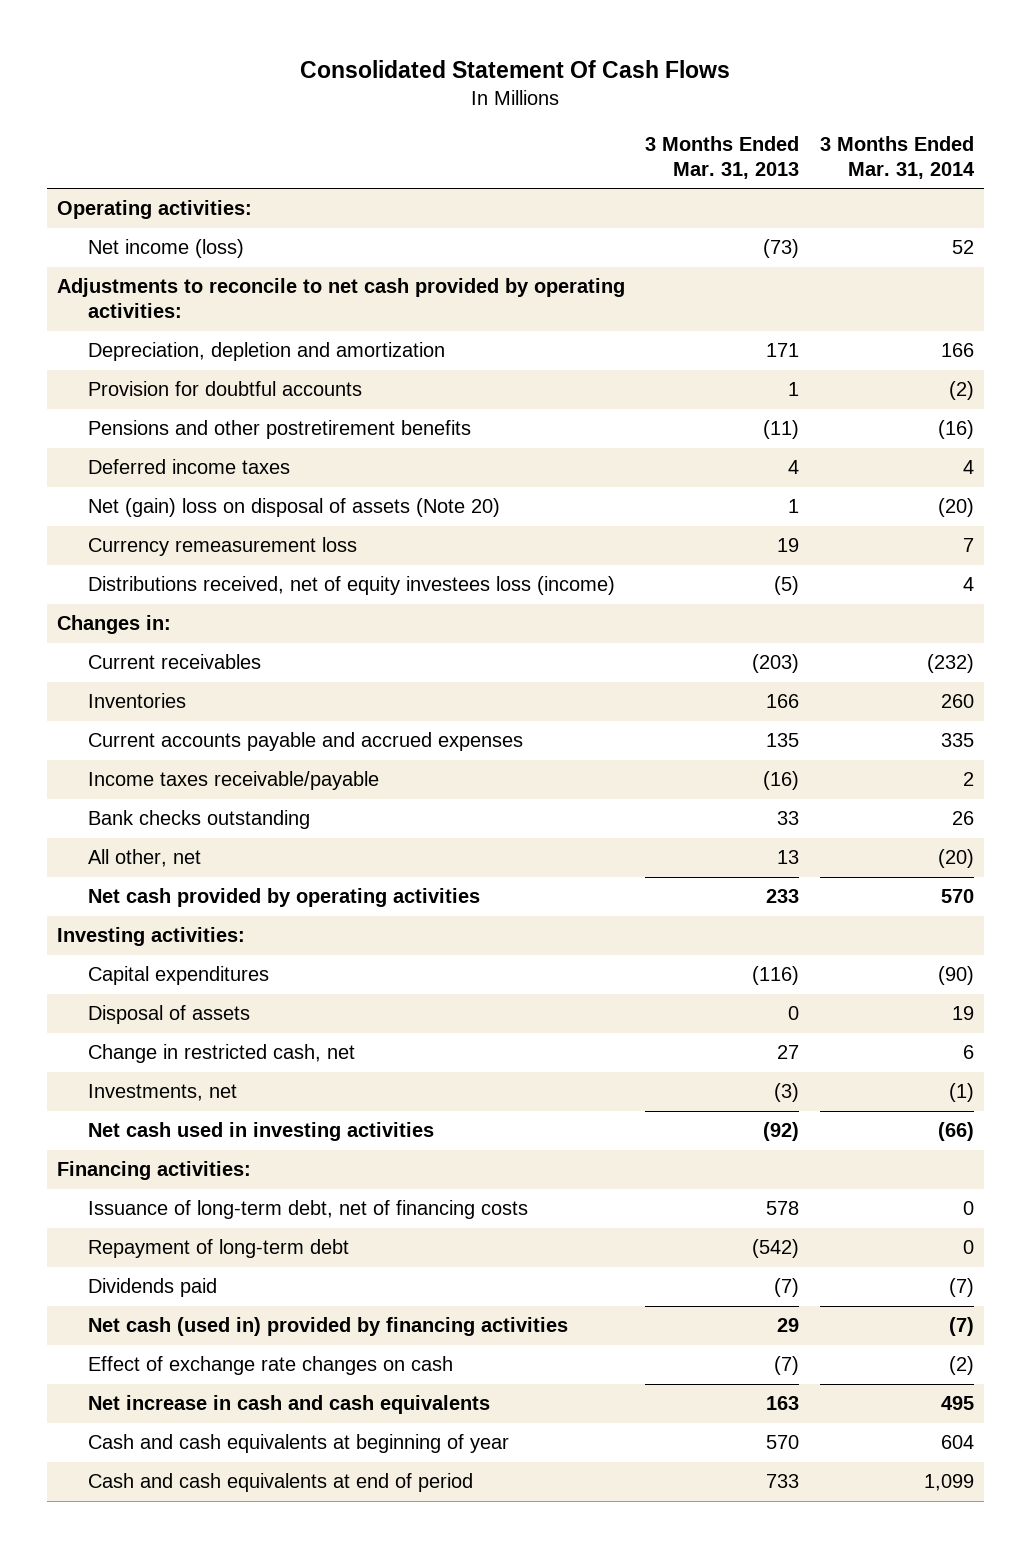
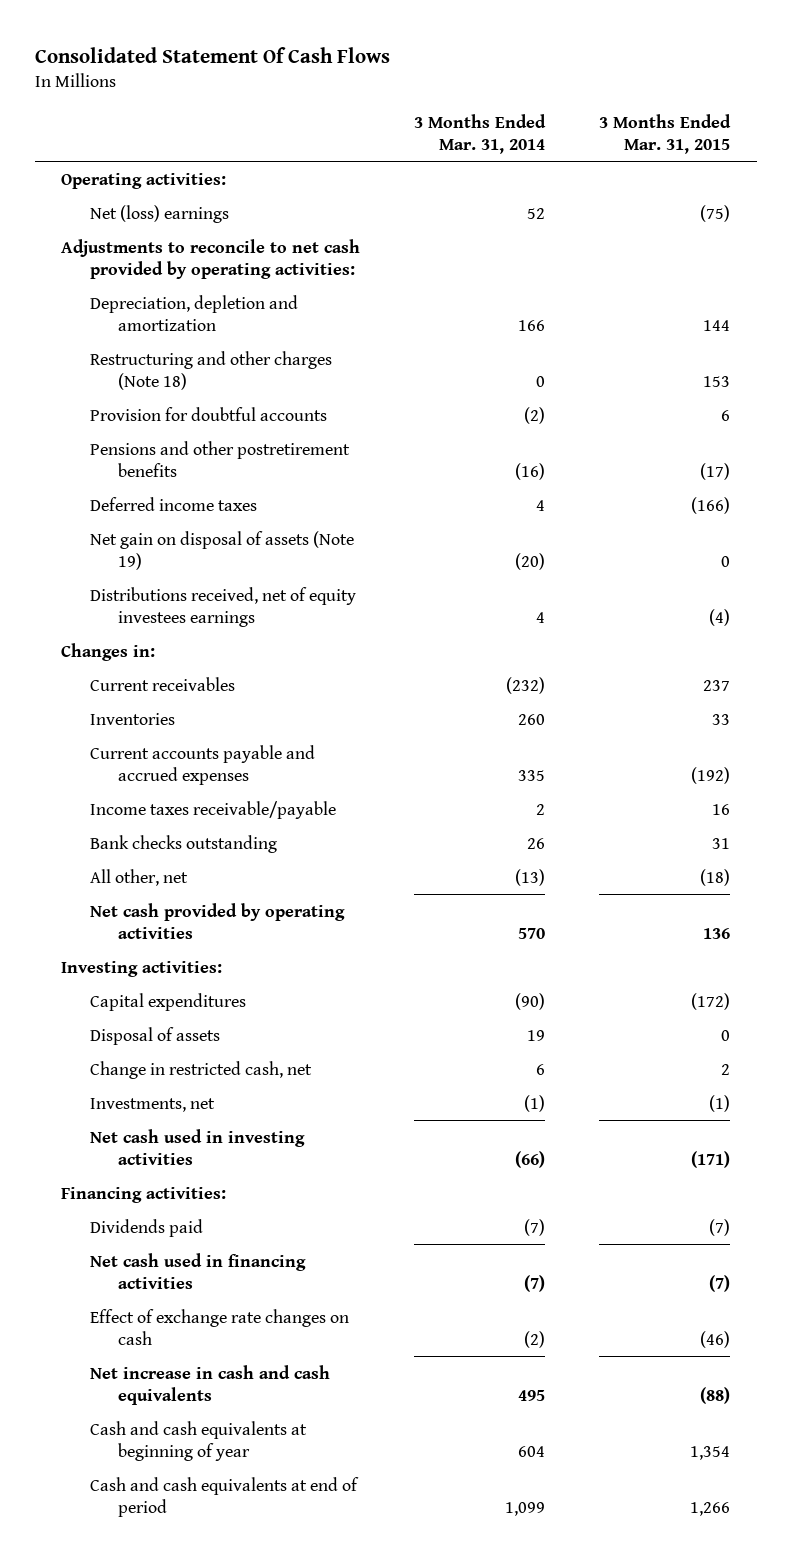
[645,135,800,179] 3 Months Ended Mar. 31, 2013 -> none
none -> [598,113,731,155] 3 Months Ended Mar. 31, 2015
[88,239,245,259] Net income (loss) -> [89,204,229,223] Net (loss) earnings
none -> [89,350,332,390] Restructuring and other charges (Note 18)
[88,537,358,557] Currency remeasurement loss -> none
[88,498,501,518] Net (gain) loss on disposal of assets (Note 20) -> [89,530,354,570] Net gain on disposal of assets (Note 19)
[88,576,616,596] Distributions received, net of equity investees loss (income) -> [89,586,356,627] Distributions received, net of equity investees earnings
[937,849,974,869] (20) -> [515,868,546,886] (13)
[88,1200,529,1220] Issuance of long-term debt, net of financing costs -> none
[88,1239,350,1259] Repayment of long-term debt -> none
[88,1317,569,1337] Net cash (used in) provided by financing activities -> [89,1252,306,1289] Net cash used in financing activities

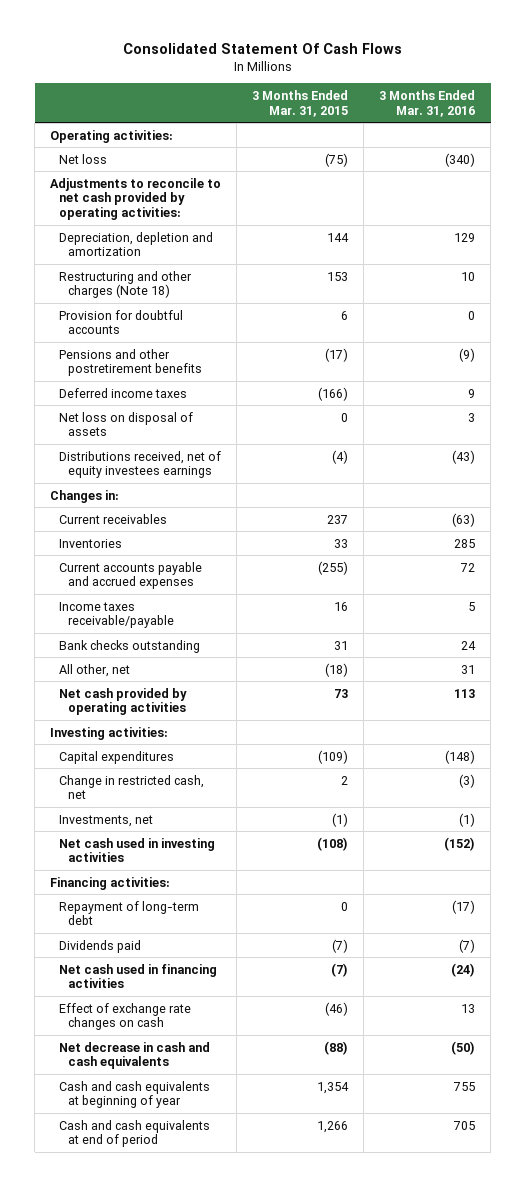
[414,113,547,155] 3 Months Ended Mar. 31, 2014 -> none
none -> [379,89,476,117] 3 Months Ended Mar. 31, 2016
[89,204,229,223] Net (loss) earnings -> [58,153,107,164] Net loss
[89,530,354,570] Net gain on disposal of assets (Note 19) -> [58,411,193,437] Net loss on disposal of assets
[690,766,730,784] (192) -> [318,560,349,575] (255)
[702,927,730,939] 136 -> [334,688,349,698] 73
[89,1026,220,1045] Disposal of assets -> none
[690,992,730,1010] (172) -> [318,749,349,764] (109)
[690,1150,730,1168] (171) -> [317,836,349,851] (108)
none -> [58,900,199,926] Repayment of long-term debt
[89,1364,330,1405] Net increase in cash and cash equivalents -> [58,1041,210,1070] Net decrease in cash and cash equivalents

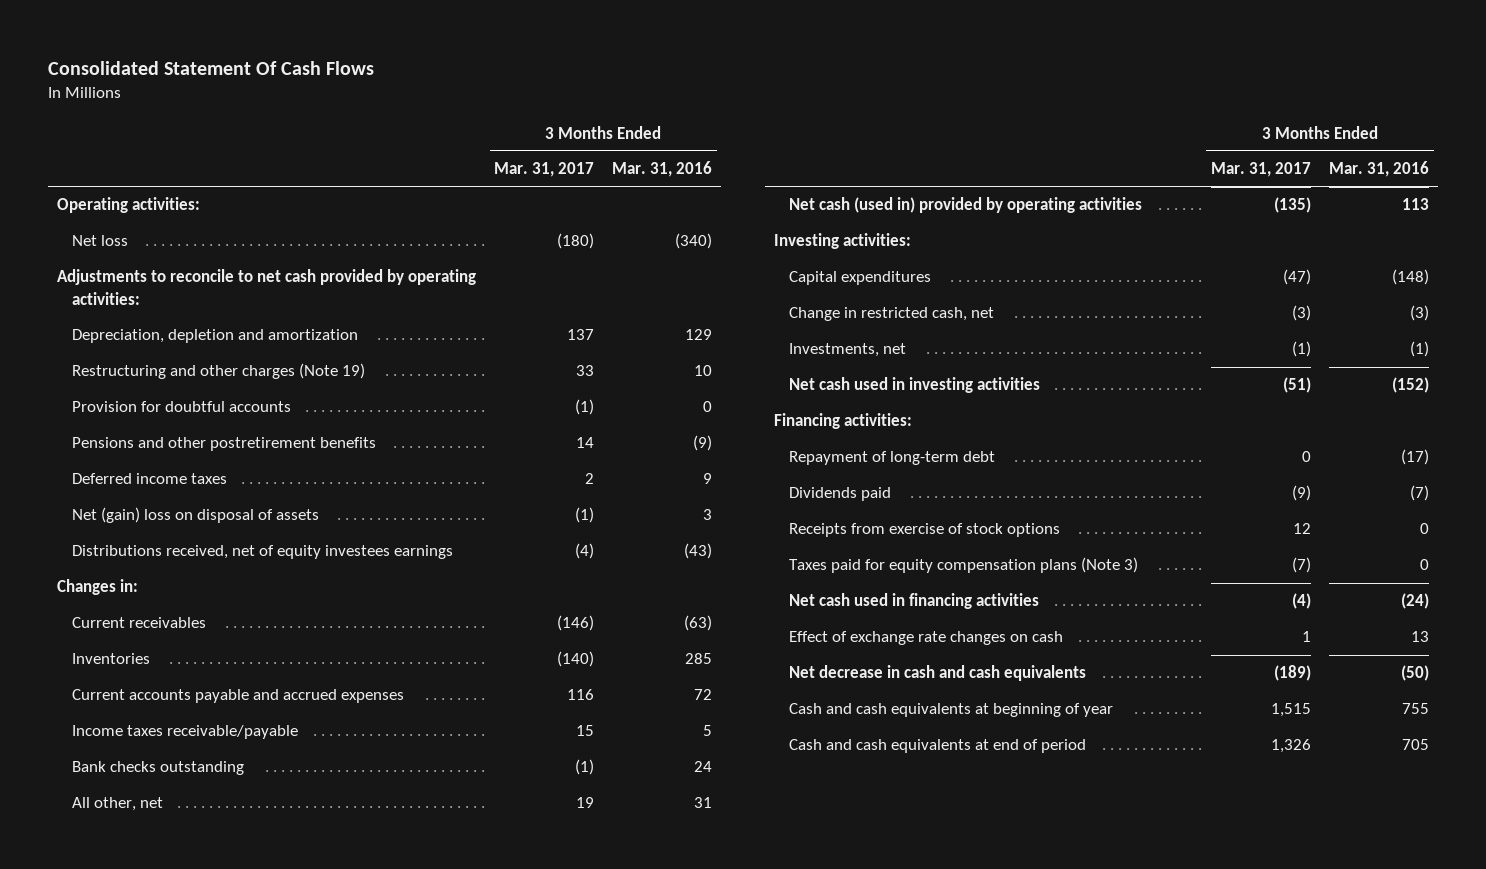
[252,89,349,117] 3 Months Ended Mar. 31, 2015 -> none
none -> [494,162,595,178] Mar. 31, 2017
[58,270,192,299] Restructuring and other charges (Note 18) -> [72,363,366,380] Restructuring and other charges (Note 19)
[58,411,193,437] Net loss on disposal of assets -> [72,507,320,524] Net (gain) loss on disposal of assets
[58,687,187,716] Net cash provided by operating activities -> [788,197,1142,214] Net cash (used in) provided by operating activities
none -> [788,523,1060,538] Receipts from exercise of stock options
none -> [788,557,1138,574] Taxes paid for equity compensation plans (Note 3)

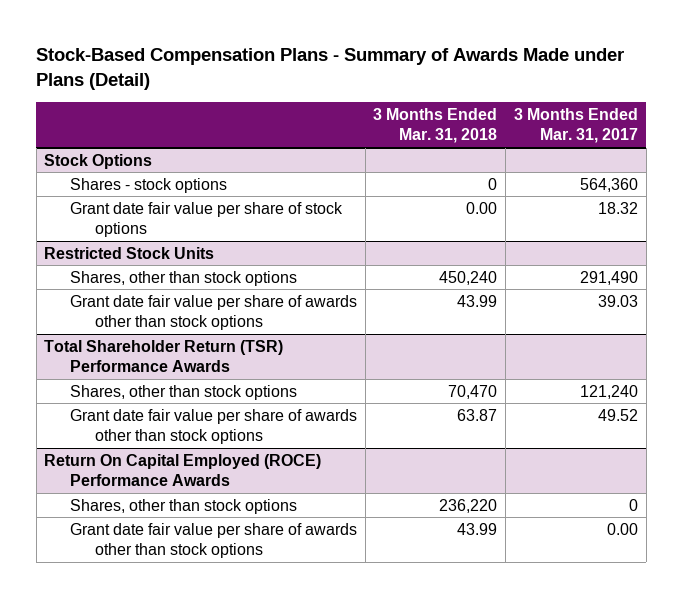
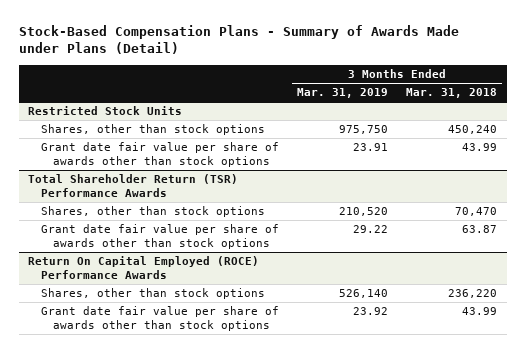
[514,107,639,144] 3 Months Ended Mar. 31, 2017 -> none
none -> [296,88,388,99] Mar. 31, 2019
[44,153,153,169] Stock Options -> none
[69,177,227,193] Shares - stock options -> none
[69,201,343,238] Grant date fair value per share of stock options -> none

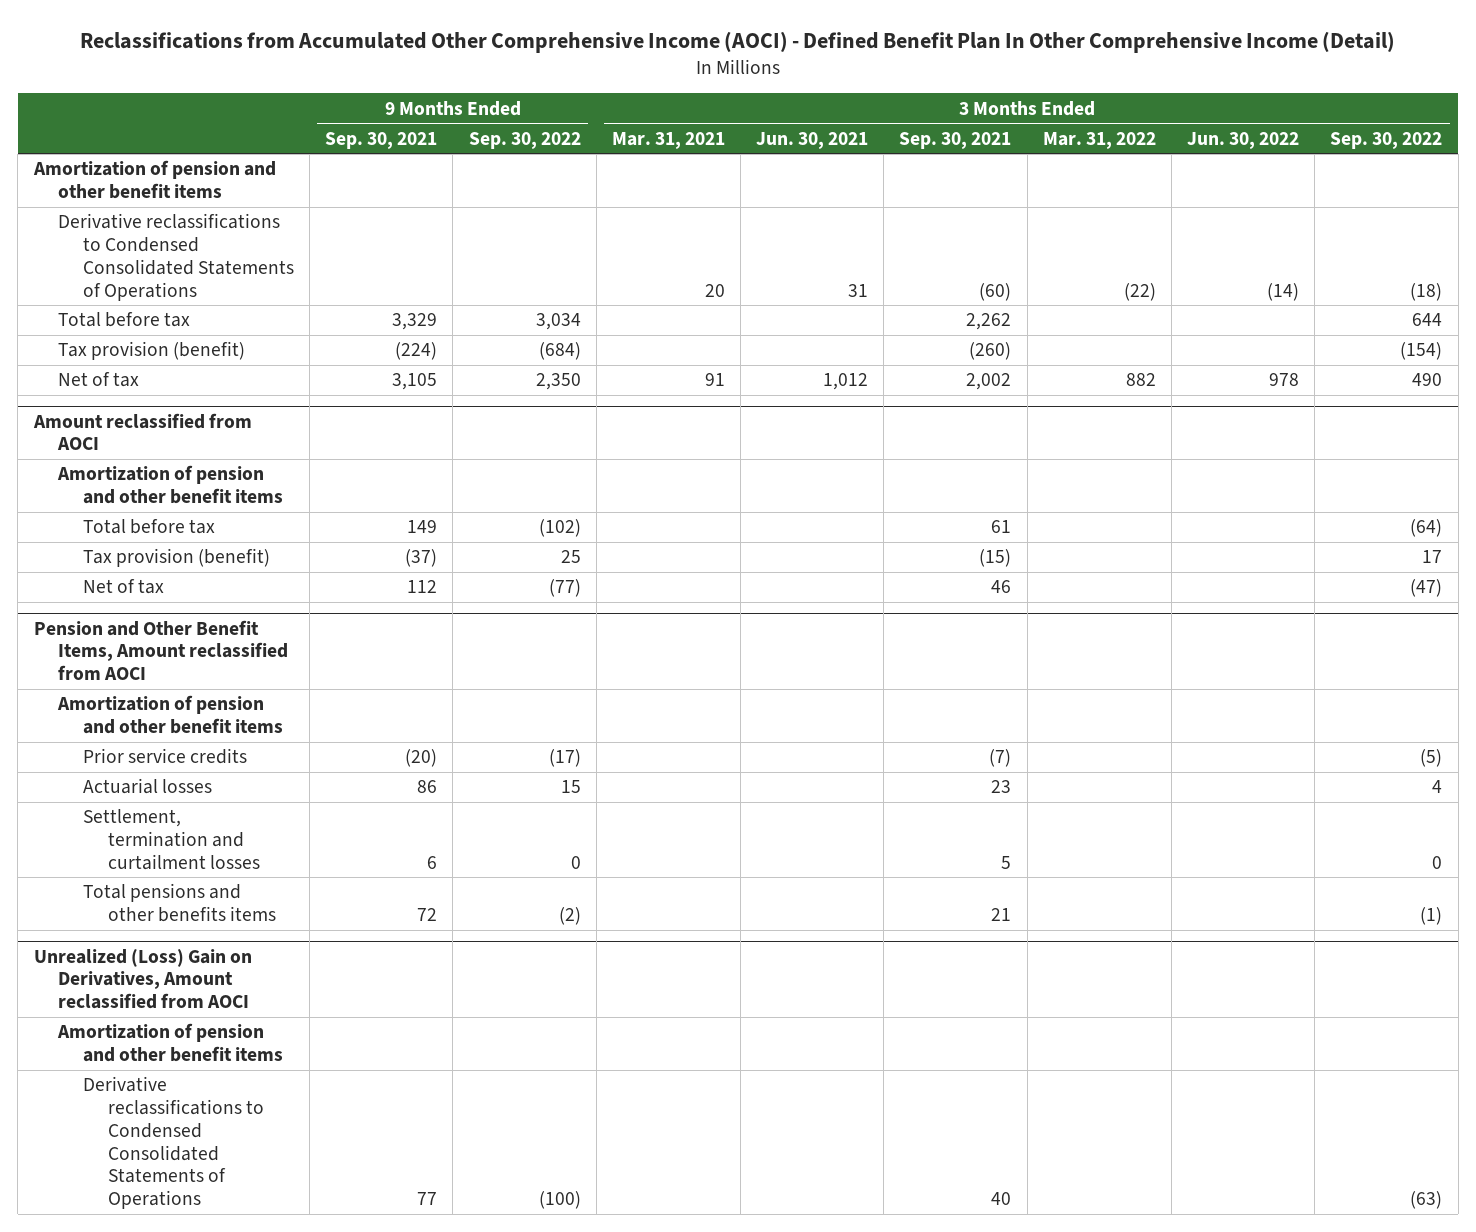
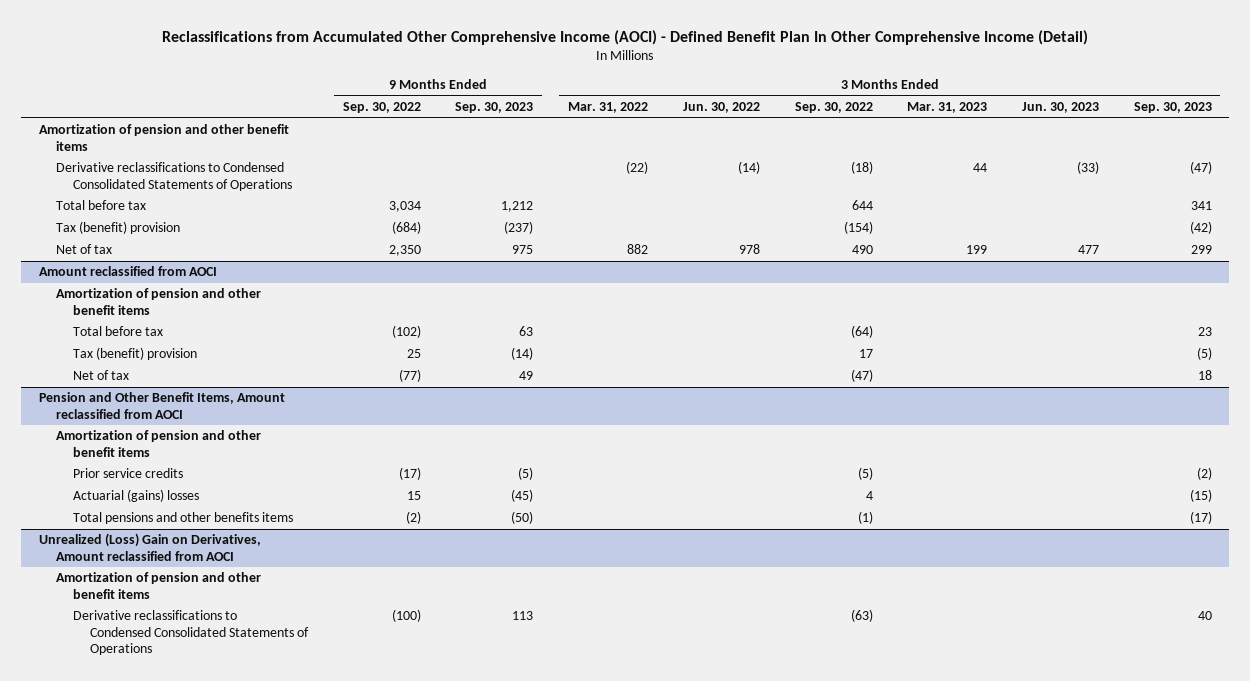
[325,131,438,149] Sep. 30, 2021 -> none
[611,131,725,149] Mar. 31, 2021 -> none
[756,131,869,149] Jun. 30, 2021 -> none
[899,131,1012,149] Sep. 30, 2021 -> none
none -> [455,101,534,113] Sep. 30, 2023
none -> [907,101,988,113] Mar. 31, 2023
none -> [1021,101,1099,113] Jun. 30, 2023
none -> [1133,101,1212,113] Sep. 30, 2023
[58,341,246,361] Tax provision (benefit) -> [55,221,180,235] Tax (benefit) provision
[82,548,270,568] Tax provision (benefit) -> [72,347,197,361] Tax (benefit) provision
[82,809,260,870] Settlement, termination and curtailment losses -> none
[82,778,212,795] Actuarial losses -> [72,489,199,503] Actuarial (gains) losses

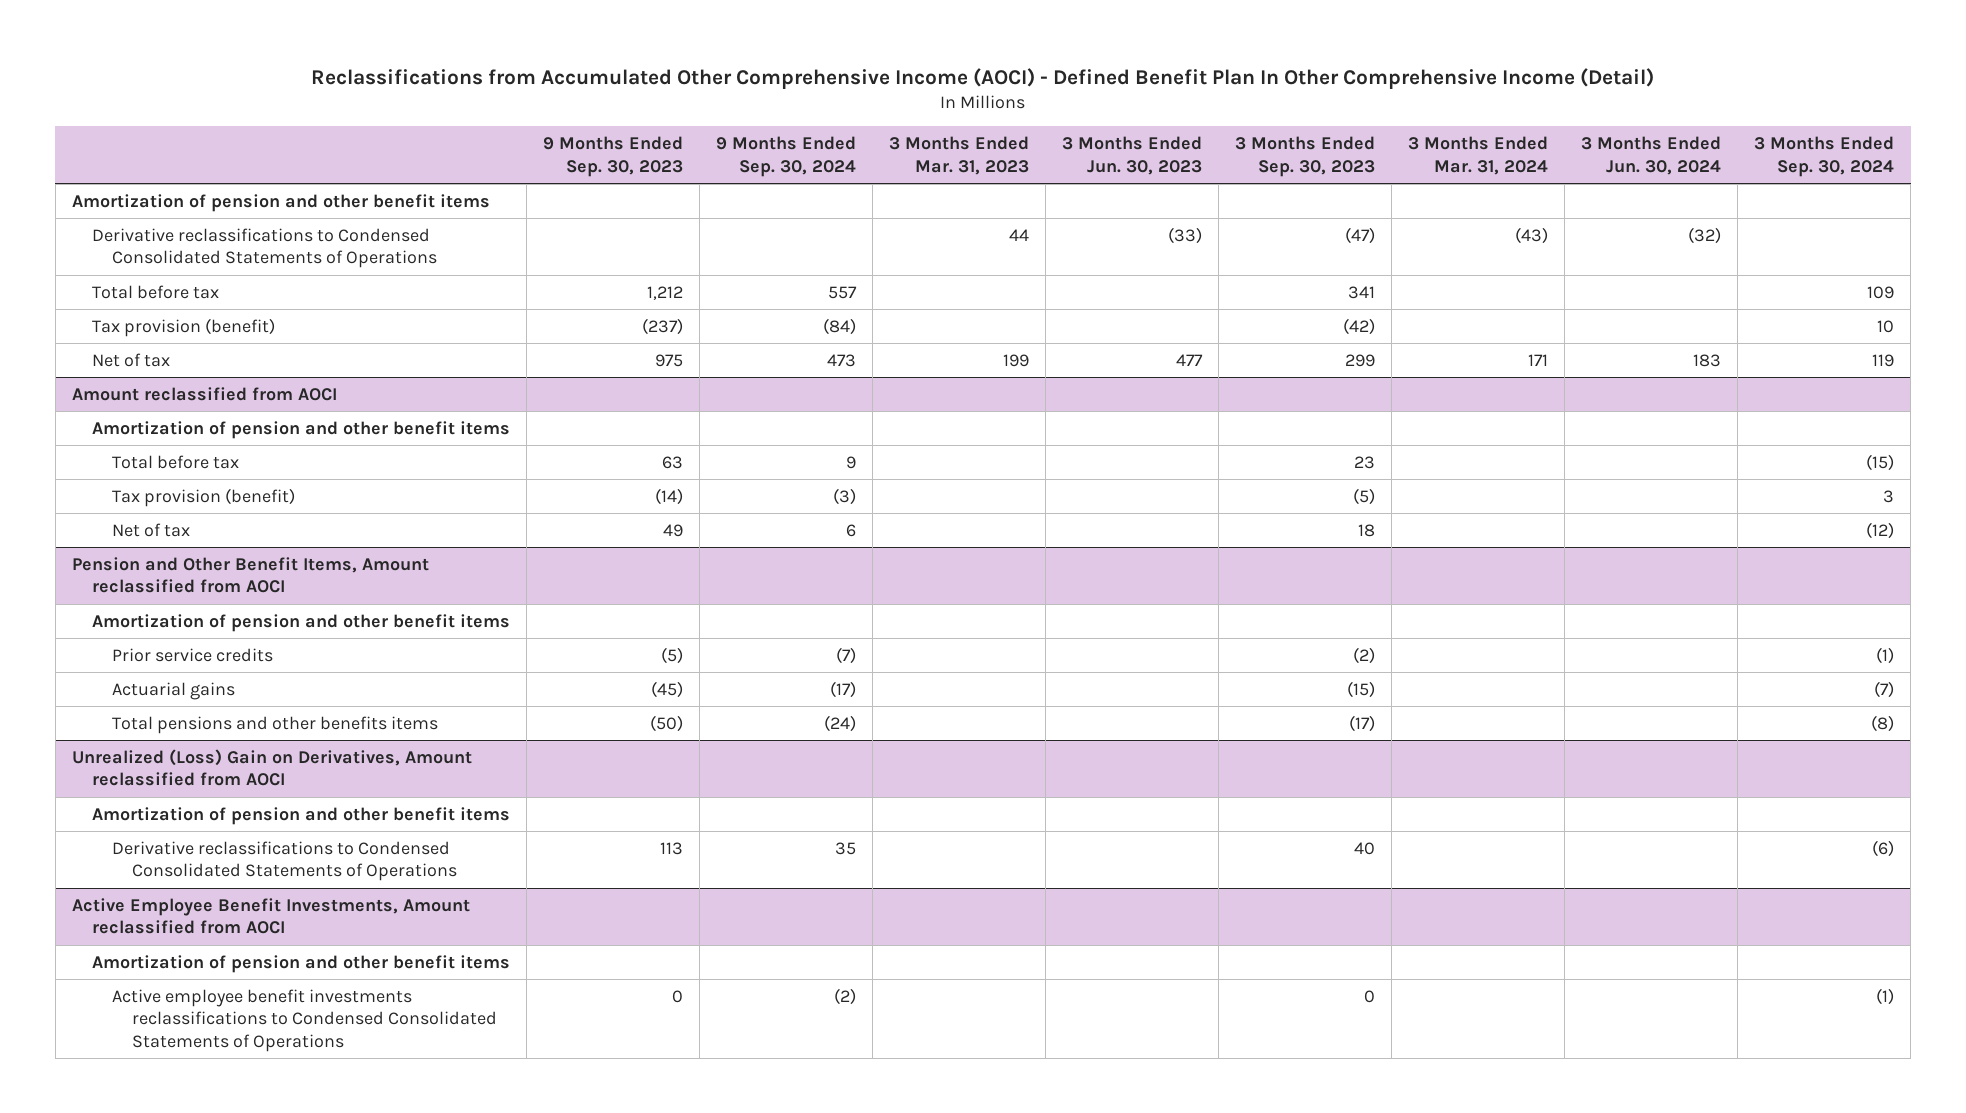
[342,101,421,113] Sep. 30, 2022 -> none
[568,101,649,113] Mar. 31, 2022 -> none
[682,101,760,113] Jun. 30, 2022 -> none
[794,101,873,113] Sep. 30, 2022 -> none
none -> [716,136,857,177] 9 Months Ended Sep. 30, 2024
none -> [1408,136,1549,175] 3 Months Ended Mar. 31, 2024
none -> [1581,136,1722,175] 3 Months Ended Jun. 30, 2024
none -> [1754,136,1895,177] 3 Months Ended Sep. 30, 2024
[55,221,180,235] Tax (benefit) provision -> [91,317,275,337] Tax provision (benefit)
[72,347,197,361] Tax (benefit) provision -> [111,487,295,507] Tax provision (benefit)
[72,489,199,503] Actuarial (gains) losses -> [111,681,235,700] Actuarial gains
none -> [71,897,470,935] Active Employee Benefit Investments, Amount reclassified from AOCI
none -> [91,954,510,973] Amortization of pension and other benefit items
none -> [111,988,498,1052] Active employee benefit investments reclassifications to Condensed Consolidated Statements of Operations

